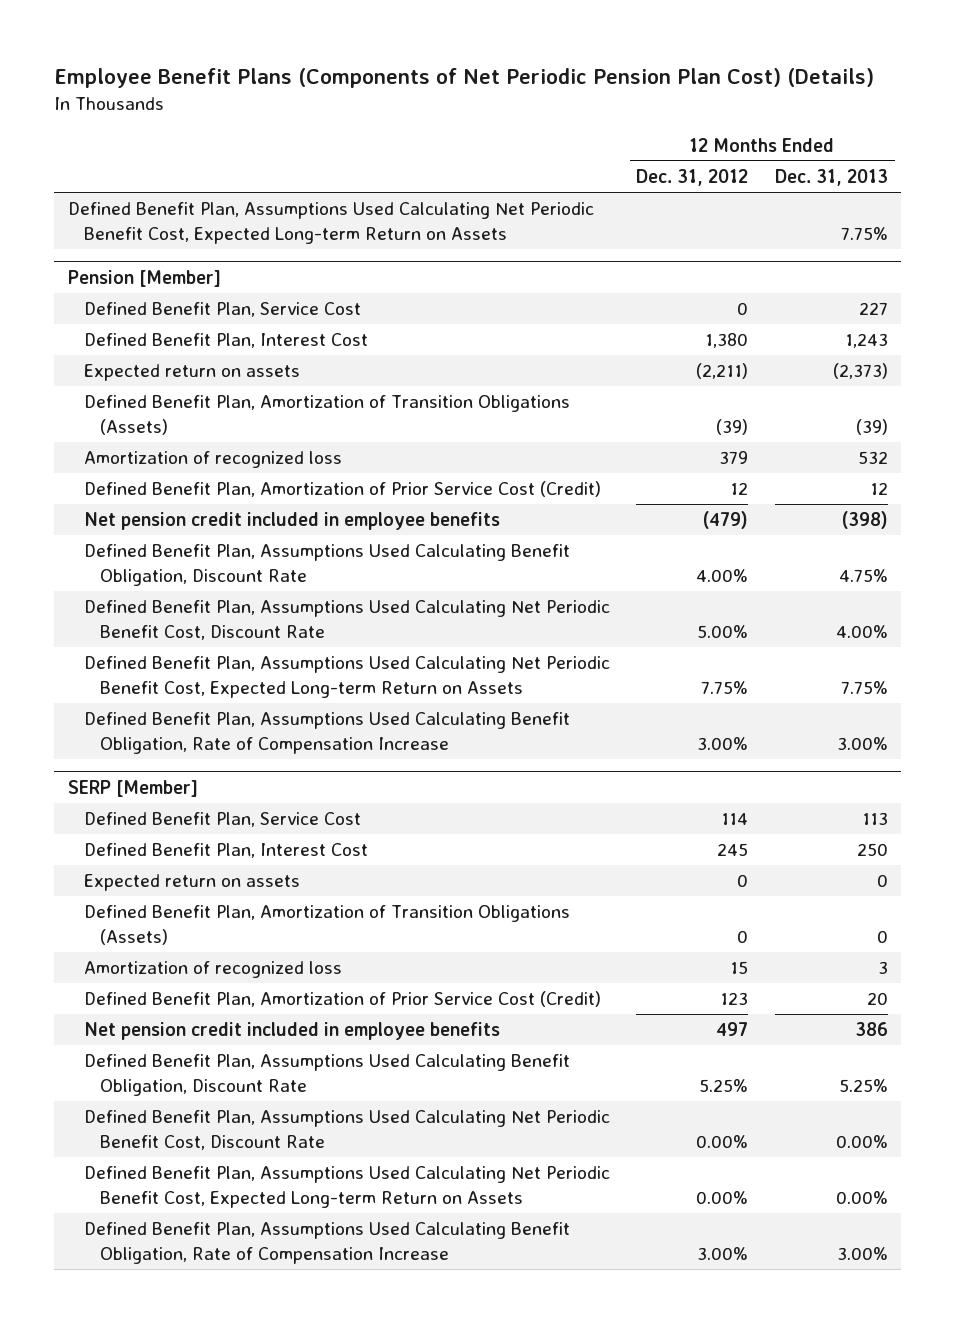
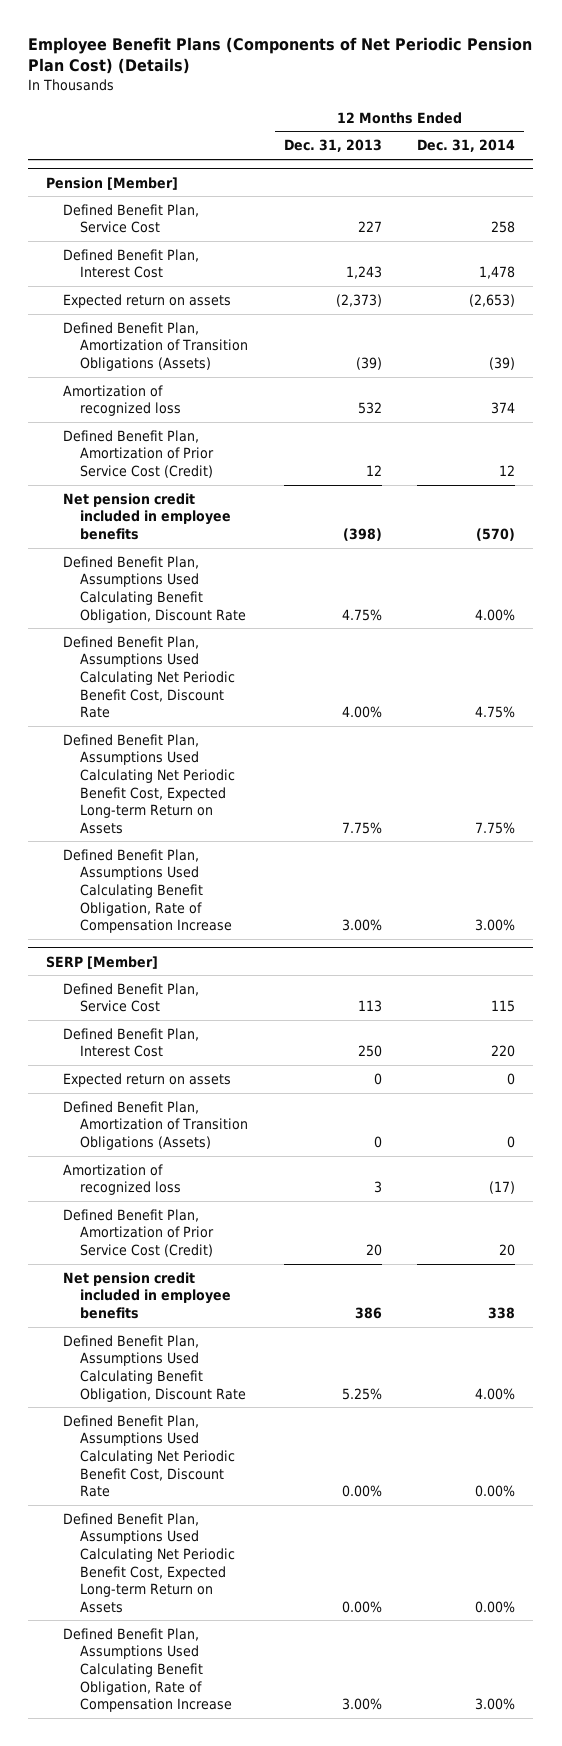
[636,168,749,186] Dec. 31, 2012 -> none
none -> [417,139,516,153] Dec. 31, 2014
[67,202,594,244] Defined Benefit Plan, Assumptions Used Calculating Net Periodic Benefit Cost, Expected Long-term Return on Assets -> none

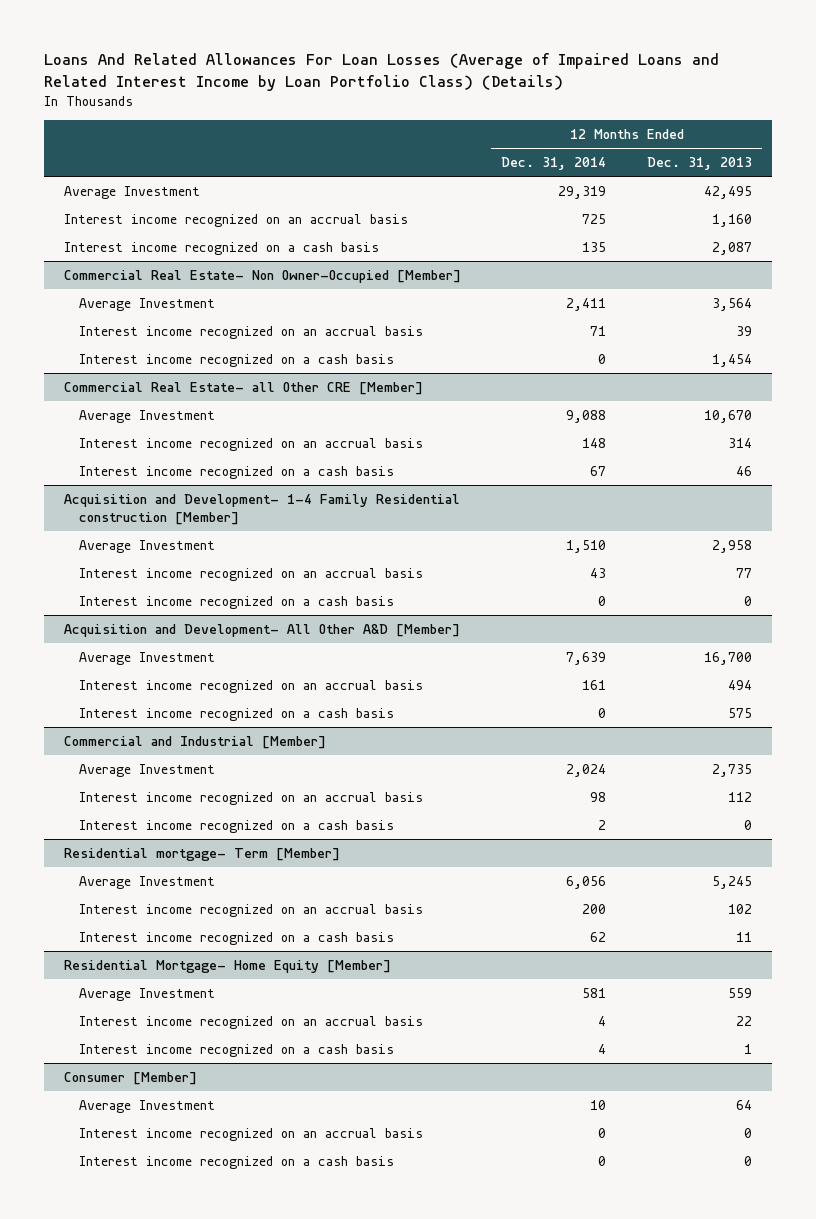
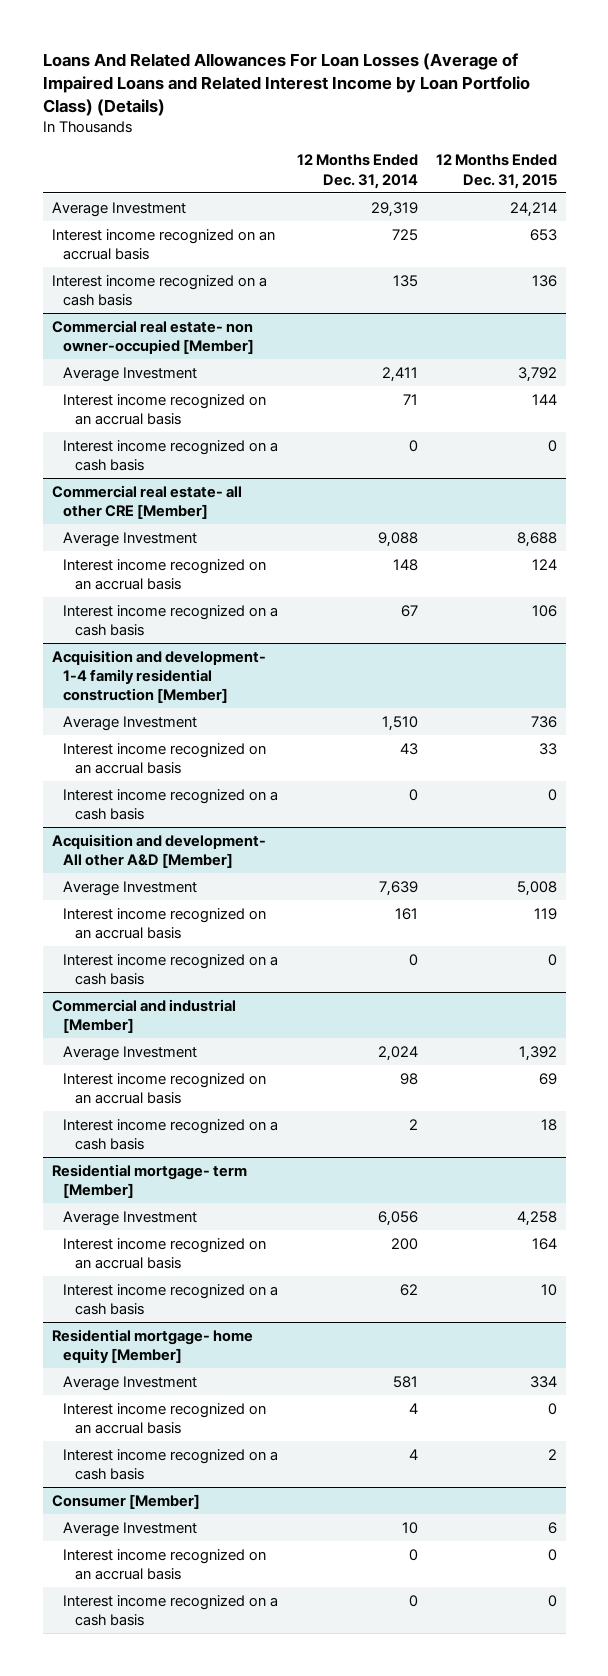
[646,156,752,170] Dec. 31, 2013 -> none
none -> [435,154,557,189] 12 Months Ended Dec. 31, 2015
[63,269,461,283] Commercial Real Estate- Non Owner-Occupied [Member] -> [51,319,255,354] Commercial real estate- non owner-occupied [Member]
[63,381,423,395] Commercial Real Estate- all Other CRE [Member] -> [51,484,242,519] Commercial real estate- all other CRE [Member]
[63,493,460,525] Acquisition and Development- 1-4 Family Residential construction [Member] -> [51,649,266,704] Acquisition and development- 1-4 family residential construction [Member]
[63,623,460,637] Acquisition and Development- All Other A&D [Member] -> [51,833,266,868] Acquisition and development- All other A&D [Member]
[63,735,326,749] Commercial and Industrial [Member] -> [51,998,236,1033] Commercial and industrial [Member]
[63,847,340,861] Residential mortgage- Term [Member] -> [51,1163,247,1198] Residential mortgage- term [Member]
[63,959,391,973] Residential Mortgage- Home Equity [Member] -> [51,1328,253,1363] Residential mortgage- home equity [Member]

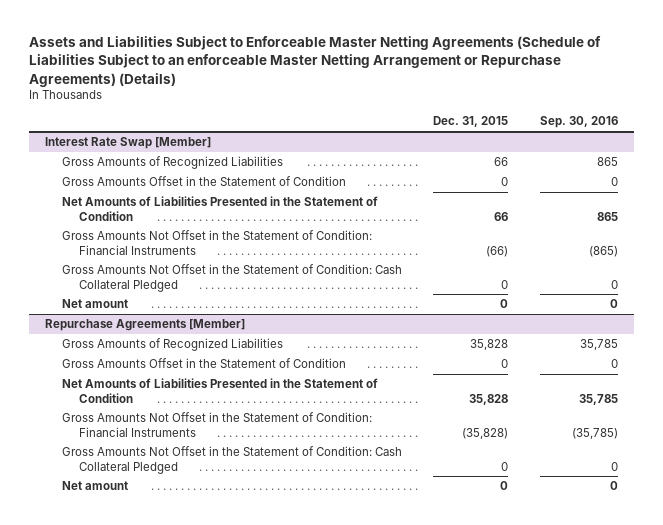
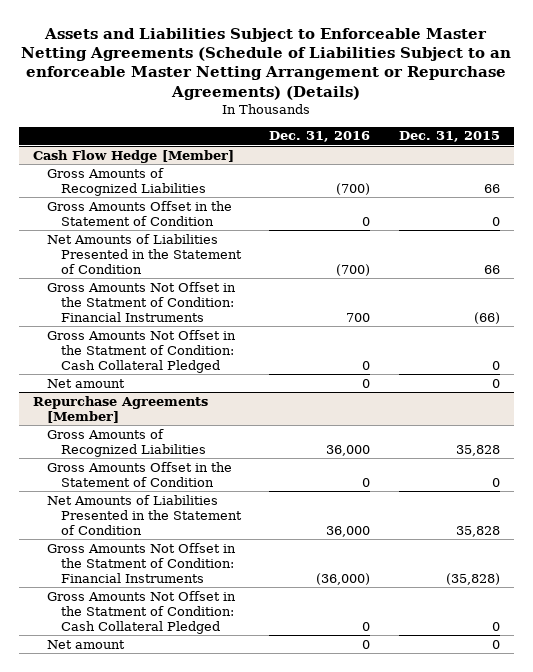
[540,116,619,129] Sep. 30, 2016 -> none
none -> [269,131,371,143] Dec. 31, 2016
[44,137,211,150] Interest Rate Swap [Member] -> [33,149,235,163] Cash Flow Hedge [Member]
[61,230,372,255] Gross Amounts Not Offset in the Statement of Condition: Financial Instruments -> [47,281,237,322] Gross Amounts Not Offset in the Statment of Condition: Financial Instruments
[61,264,402,292] Gross Amounts Not Offset in the Statement of Condition: Cash Collateral Pledged -> [47,329,237,373] Gross Amounts Not Offset in the Statment of Condition: Cash Collateral Pledged
[61,412,372,437] Gross Amounts Not Offset in the Statement of Condition: Financial Instruments -> [47,542,237,583] Gross Amounts Not Offset in the Statment of Condition: Financial Instruments
[61,446,402,474] Gross Amounts Not Offset in the Statement of Condition: Cash Collateral Pledged -> [47,590,237,634] Gross Amounts Not Offset in the Statment of Condition: Cash Collateral Pledged

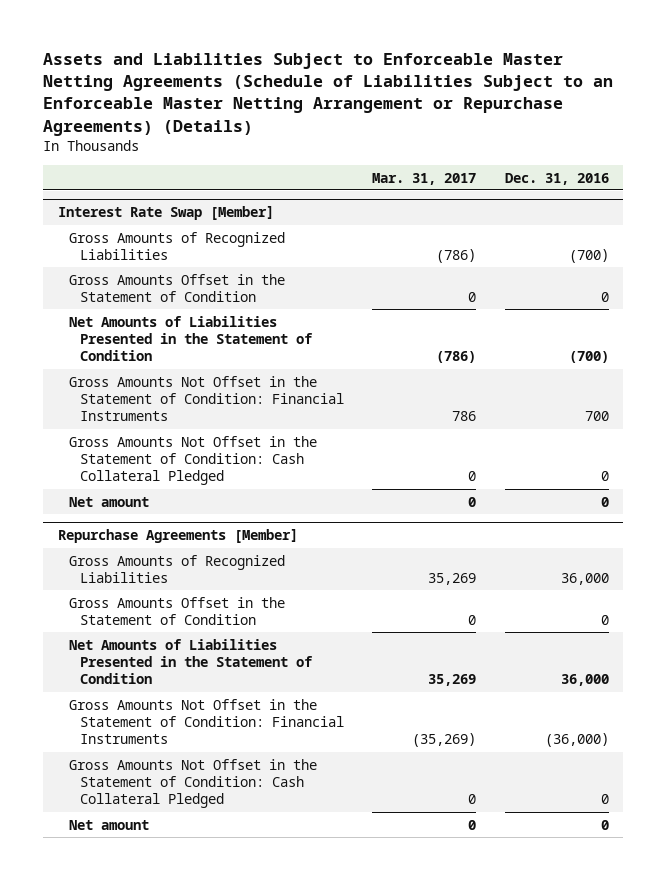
[21,27,512,100] Assets and Liabilities Subject to Enforceable Master Netting Agreements (Schedule of Liabilities Subject to an enforceable Master Netting Arrangement or Repurchase Agreements) (Details) -> [43,53,614,136] Assets and Liabilities Subject to Enforceable Master Netting Agreements (Schedule of Liabilities Subject to an Enforceable Master Netting Arrangement or Repurchase Agreements) (Details)
[398,131,500,143] Dec. 31, 2015 -> none
none -> [372,172,477,185] Mar. 31, 2017
[33,149,235,163] Cash Flow Hedge [Member] -> [57,206,274,221] Interest Rate Swap [Member]
[47,281,237,322] Gross Amounts Not Offset in the Statment of Condition: Financial Instruments -> [68,375,344,422] Gross Amounts Not Offset in the Statement of Condition: Financial Instruments
[47,329,237,373] Gross Amounts Not Offset in the Statment of Condition: Cash Collateral Pledged -> [68,435,317,486] Gross Amounts Not Offset in the Statement of Condition: Cash Collateral Pledged
[47,542,237,583] Gross Amounts Not Offset in the Statment of Condition: Financial Instruments -> [68,698,344,745] Gross Amounts Not Offset in the Statement of Condition: Financial Instruments
[47,590,237,634] Gross Amounts Not Offset in the Statment of Condition: Cash Collateral Pledged -> [68,758,317,809] Gross Amounts Not Offset in the Statement of Condition: Cash Collateral Pledged

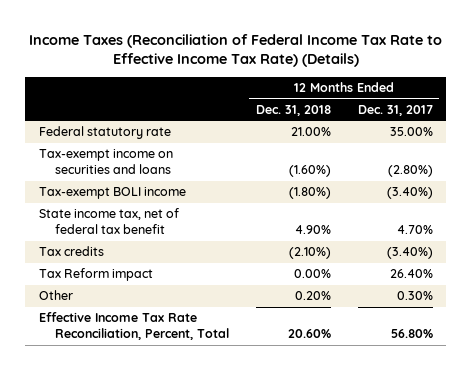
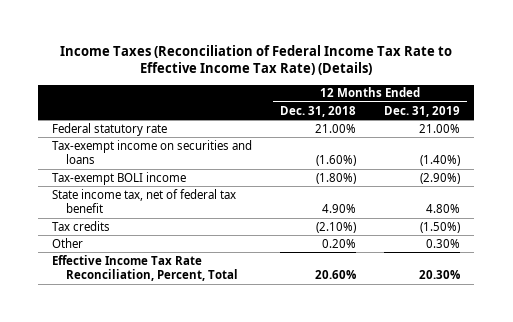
[357,104,433,116] Dec. 31, 2017 -> none
none -> [384,105,461,117] Dec. 31, 2019
[38,268,153,282] Tax Reform impact -> none

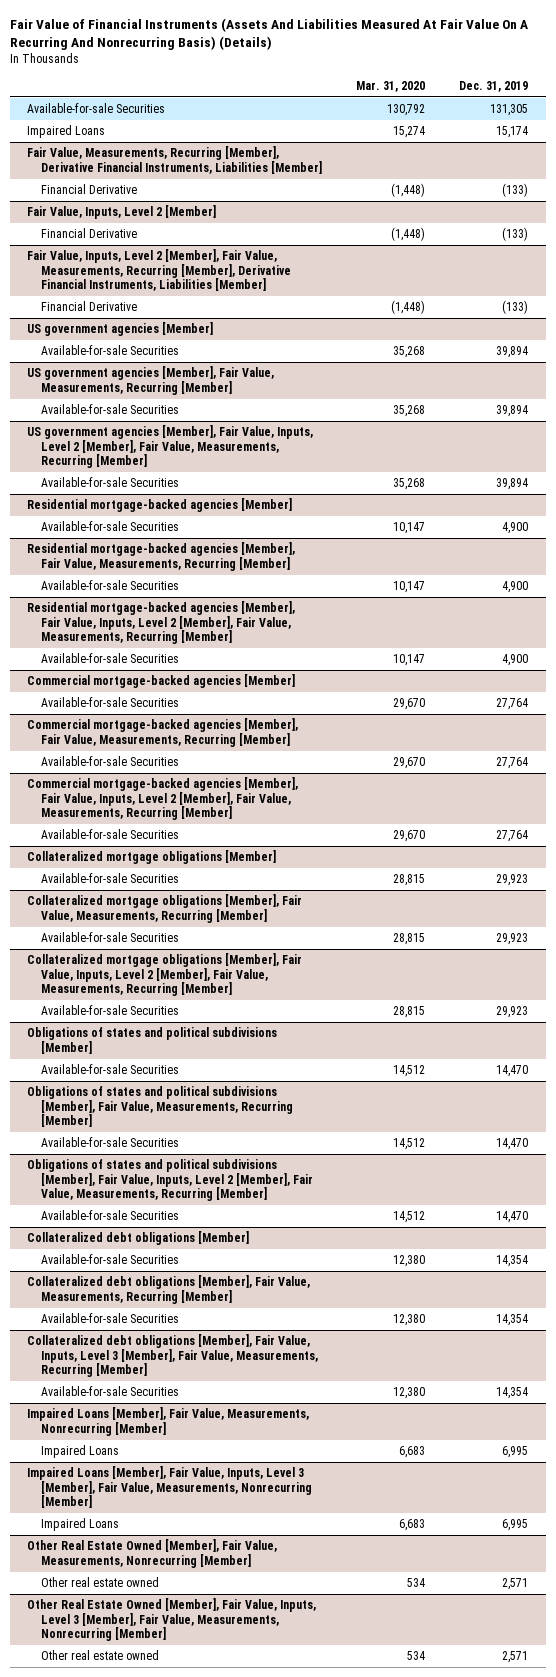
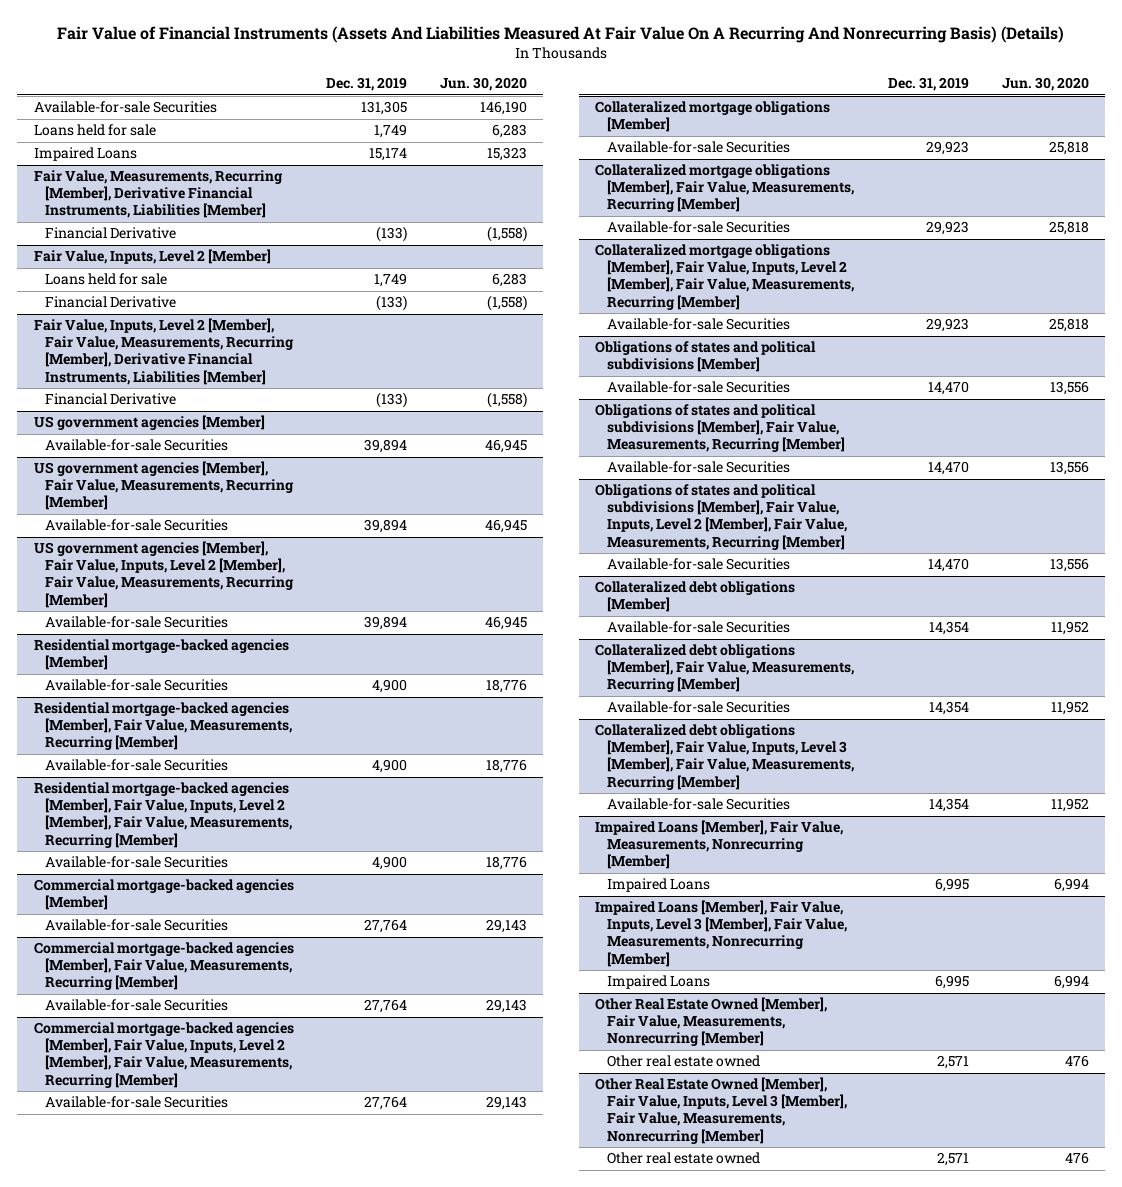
[356,80,426,92] Mar. 31, 2020 -> none
none -> [440,77,528,92] Jun. 30, 2020
none -> [33,124,156,137] Loans held for sale
none -> [45,273,168,286] Loans held for sale

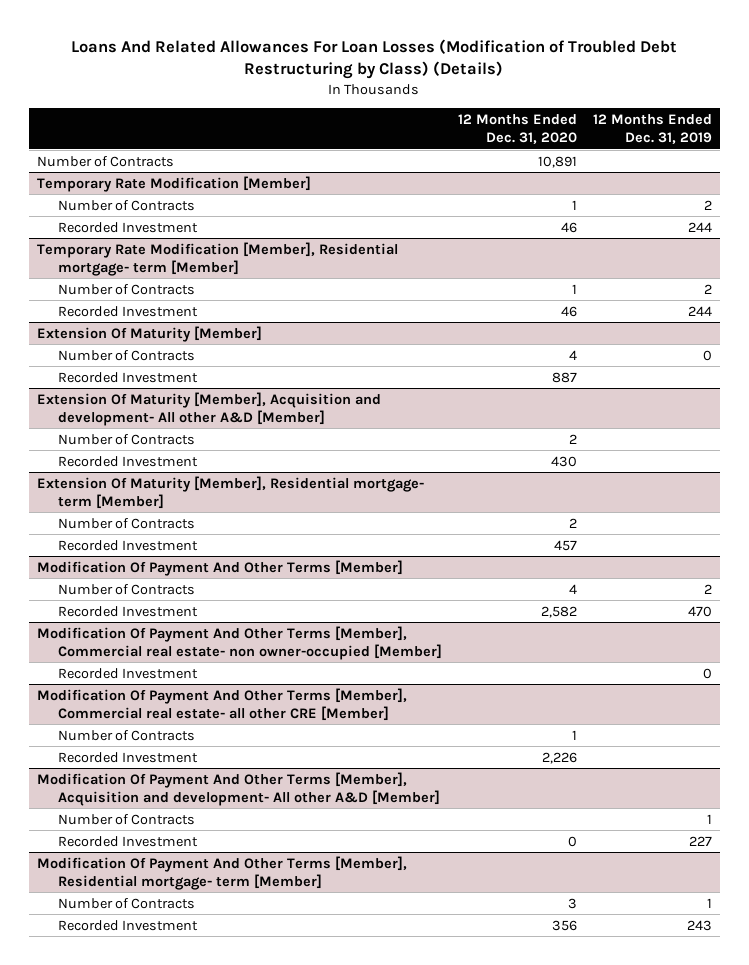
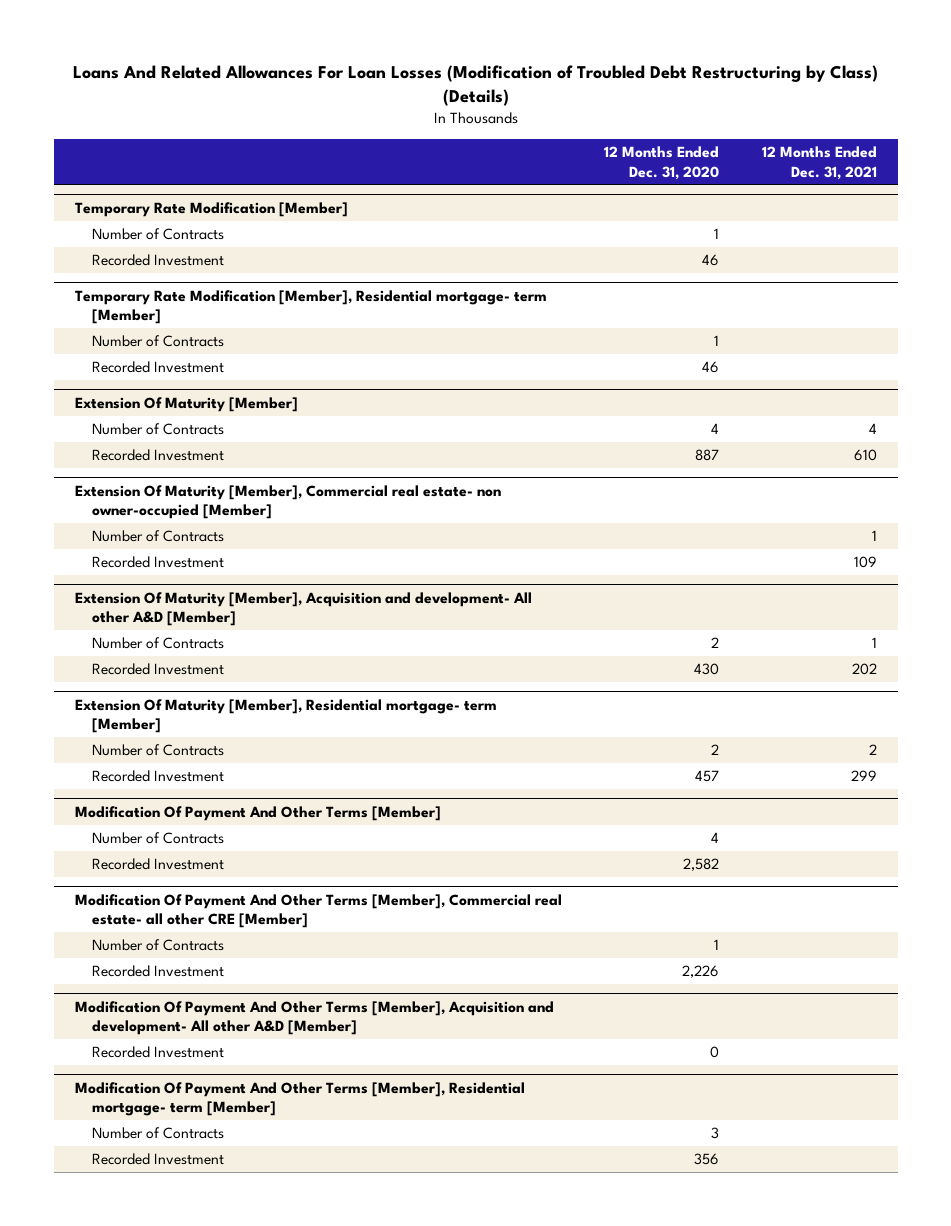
[592,114,712,145] 12 Months Ended Dec. 31, 2019 -> none
none -> [761,146,877,180] 12 Months Ended Dec. 31, 2021
[37,155,175,167] Number of Contracts -> none
none -> [74,484,501,520] Extension Of Maturity [Member], Commercial real estate- non owner-occupied [Member]
none -> [92,530,225,543] Number of Contracts
none -> [92,556,225,569] Recorded Investment
[37,625,442,660] Modification Of Payment And Other Terms [Member], Commercial real estate- non owner-occupied [Member] -> none
[57,667,198,679] Recorded Investment -> none
[57,813,195,825] Number of Contracts -> none

